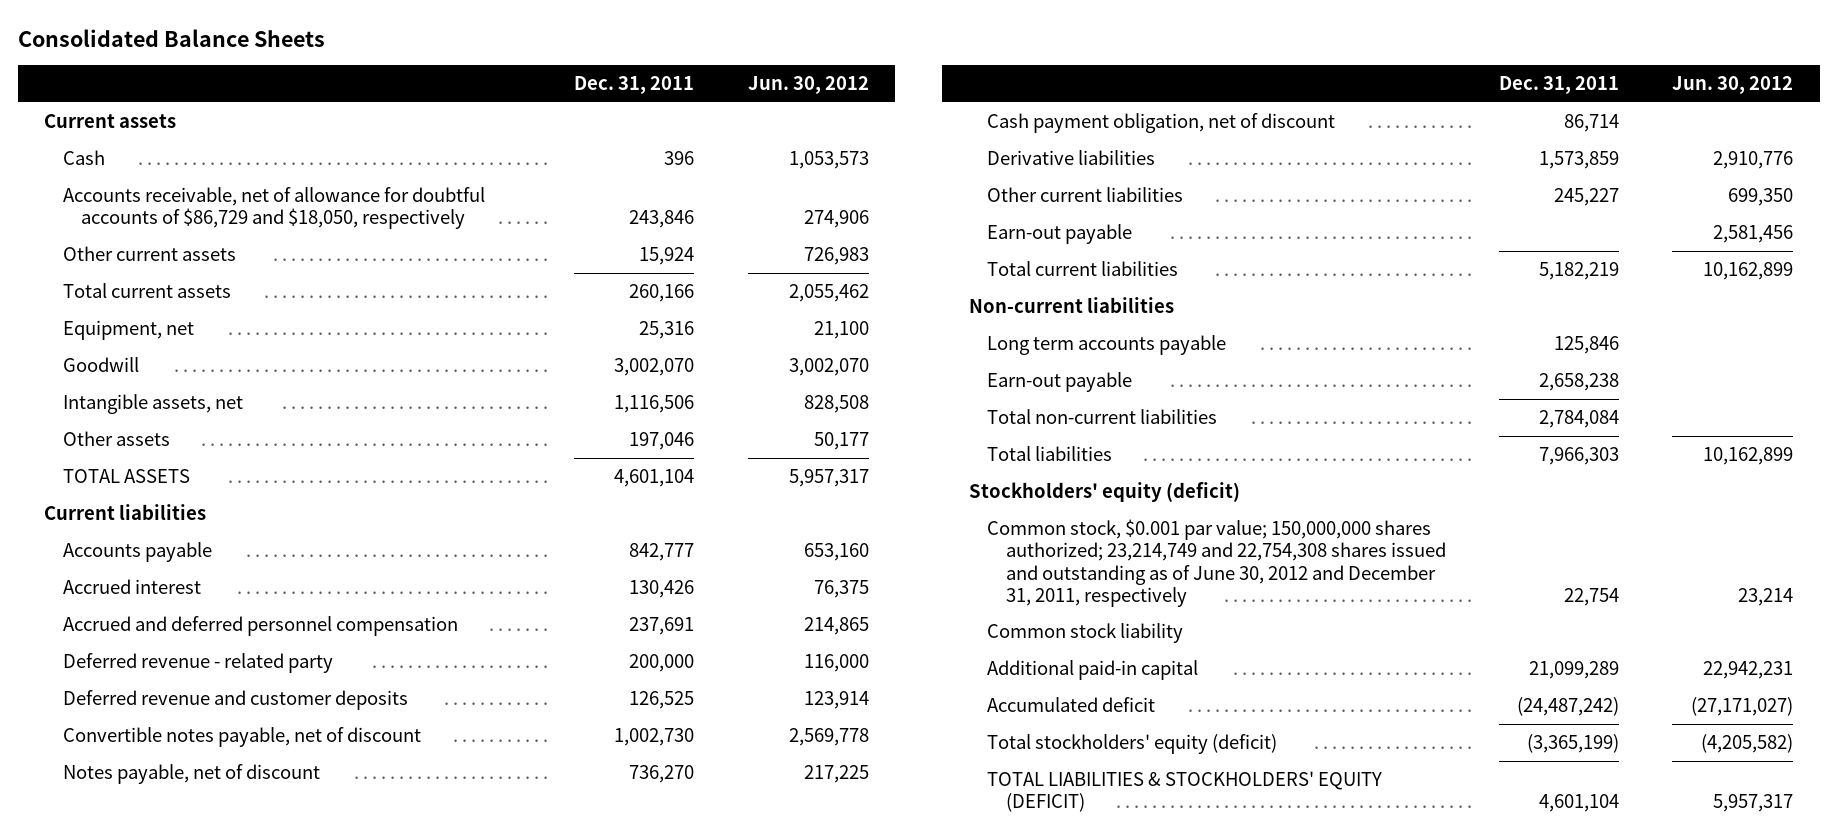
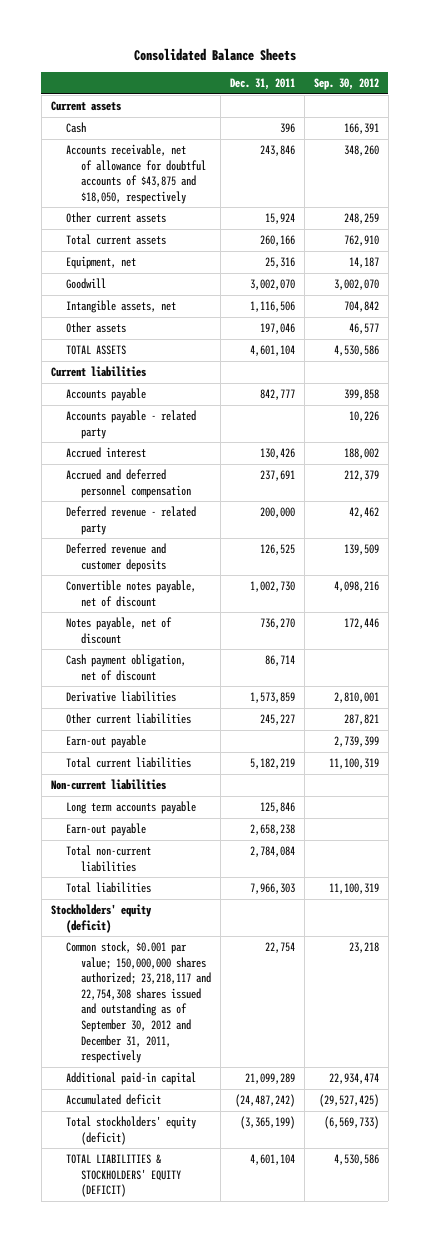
[747,76,869,95] Jun. 30, 2012 -> none
none -> [313,78,379,91] Sep. 30, 2012
[62,187,485,230] Accounts receivable, net of allowance for doubtful accounts of $86,729 and $18,050, respectively -> [65,144,206,204] Accounts receivable, net of allowance for doubtful accounts of $43,875 and $18,050, respectively
none -> [65,410,196,439] Accounts payable - related party
[987,623,1184,644] Common stock liability -> none
[987,519,1446,607] Common stock, $0.001 par value; 150,000,000 shares authorized; 23,214,749 and 22,754,308 shares issued and outstanding as of June 30, 2012 and December 31, 2011, respectively -> [65,941,211,1064] Common stock, $0.001 par value; 150,000,000 shares authorized; 23,218,117 and 22,754,308 shares issued and outstanding as of September 30, 2012 and December 31, 2011, respectively

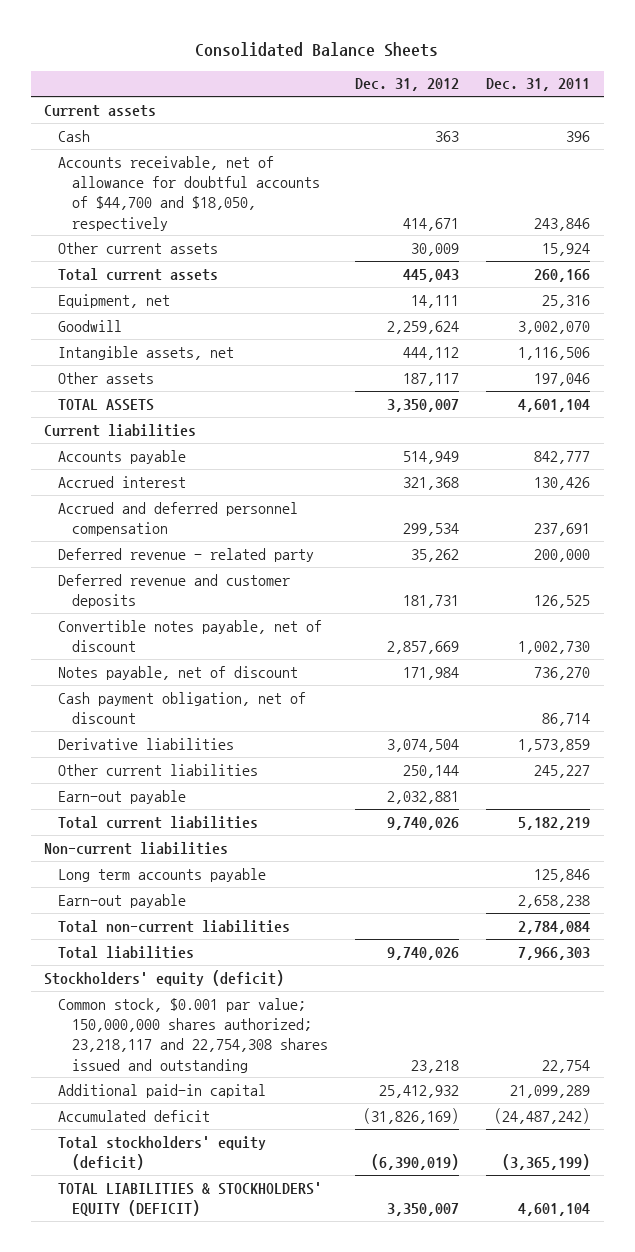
[313,78,379,91] Sep. 30, 2012 -> none
none -> [355,78,460,92] Dec. 31, 2012
[65,144,206,204] Accounts receivable, net of allowance for doubtful accounts of $43,875 and $18,050, respectively -> [58,155,321,231] Accounts receivable, net of allowance for doubtful accounts of $44,700 and $18,050, respectively
[65,410,196,439] Accounts payable - related party -> none
[65,941,211,1064] Common stock, $0.001 par value; 150,000,000 shares authorized; 23,218,117 and 22,754,308 shares issued and outstanding as of September 30, 2012 and December 31, 2011, respectively -> [58,997,329,1073] Common stock, $0.001 par value; 150,000,000 shares authorized; 23,218,117 and 22,754,308 shares issued and outstanding

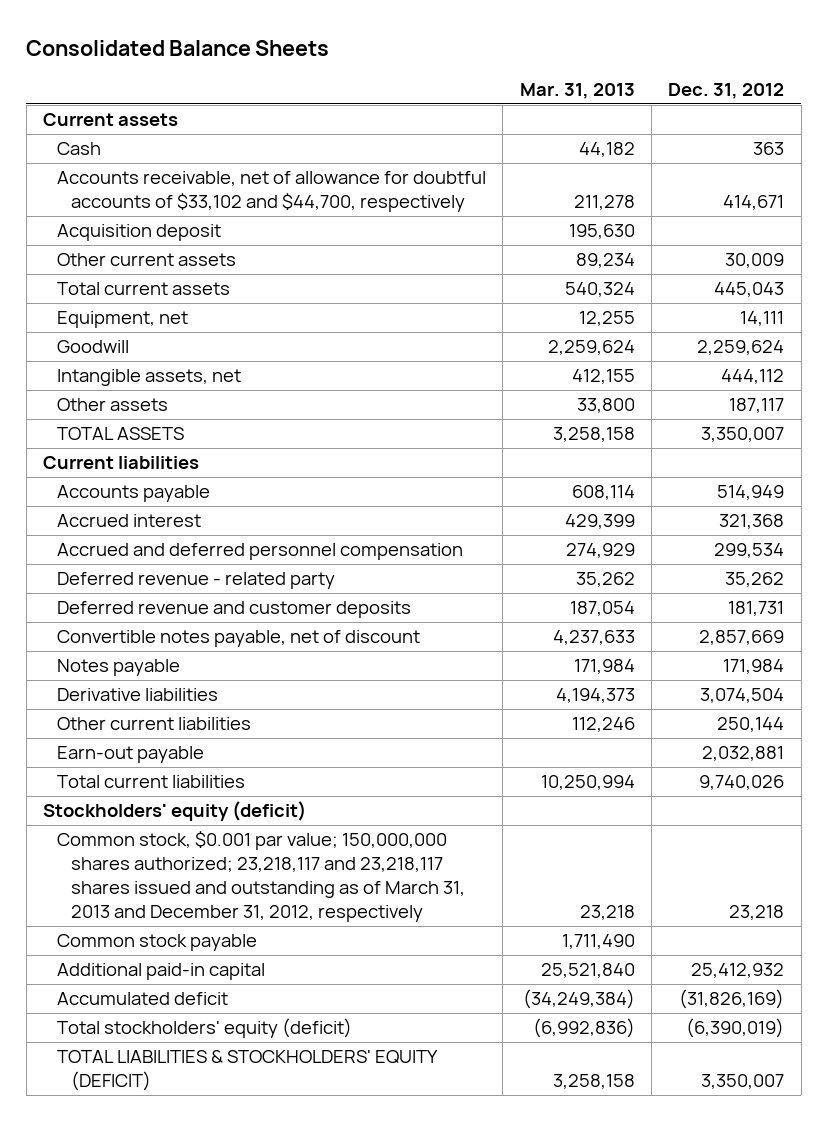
[486,78,591,92] Dec. 31, 2011 -> none
none -> [519,82,635,99] Mar. 31, 2013
[58,155,321,231] Accounts receivable, net of allowance for doubtful accounts of $44,700 and $18,050, respectively -> [57,171,487,213] Accounts receivable, net of allowance for doubtful accounts of $33,102 and $44,700, respectively
none -> [57,224,222,242] Acquisition deposit
[58,691,307,725] Cash payment obligation, net of discount -> none
[58,665,299,680] Notes payable, net of discount -> [57,659,181,677] Notes payable
[44,841,229,855] Non-current liabilities -> none
[58,867,267,882] Long term accounts payable -> none
[58,893,187,908] Earn-out payable -> none
[58,919,291,933] Total non-current liabilities -> none
[58,945,195,959] Total liabilities -> none
[58,997,329,1073] Common stock, $0.001 par value; 150,000,000 shares authorized; 23,218,117 and 22,754,308 shares issued and outstanding -> [57,831,465,923] Common stock, $0.001 par value; 150,000,000 shares authorized; 23,218,117 and 23,218,117 shares issued and outstanding as of March 31, 2013 and December 31, 2012, respectively
none -> [57,934,258,952] Common stock payable

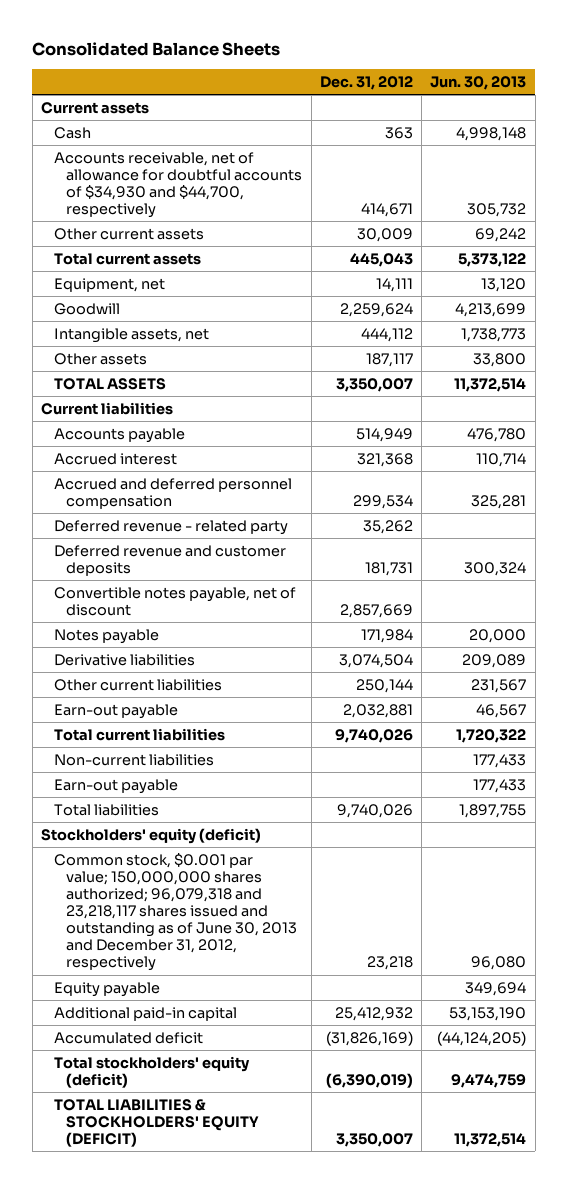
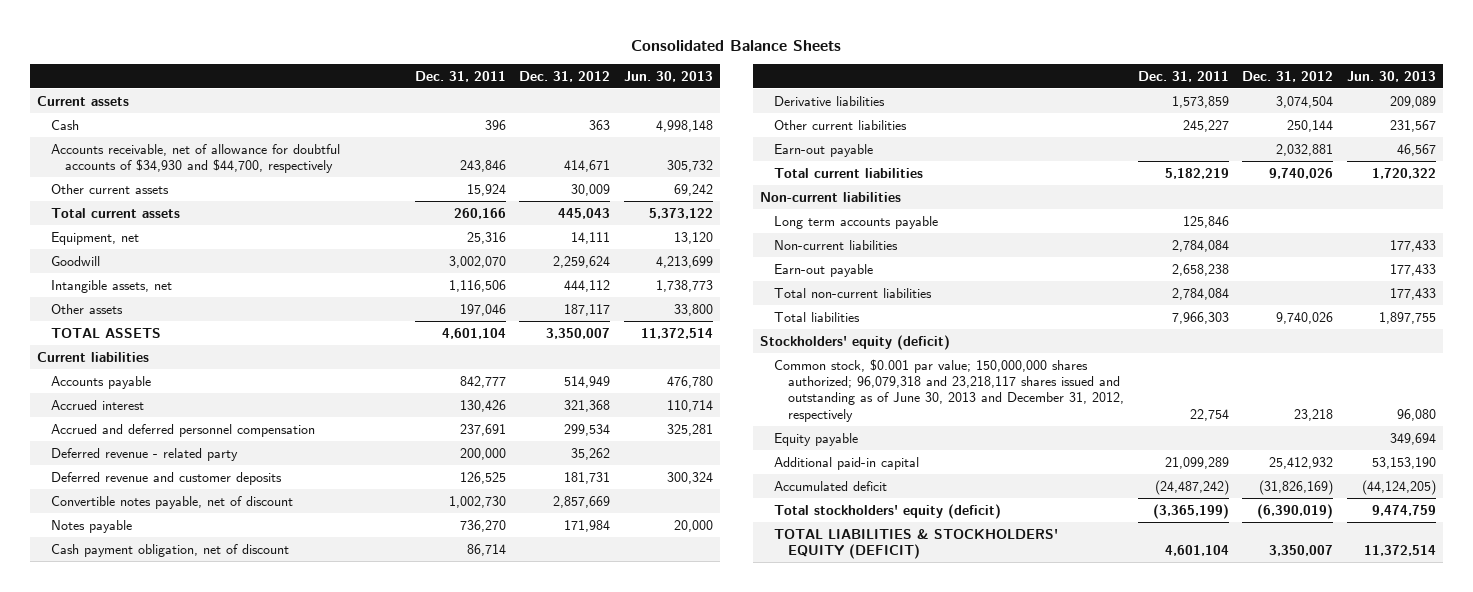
none -> [414,70,506,82] Dec. 31, 2011
none -> [50,543,289,557] Cash payment obligation, net of discount
none -> [759,191,901,202] Non-current liabilities
none -> [773,215,938,229] Long term accounts payable
none -> [773,287,932,298] Total non-current liabilities

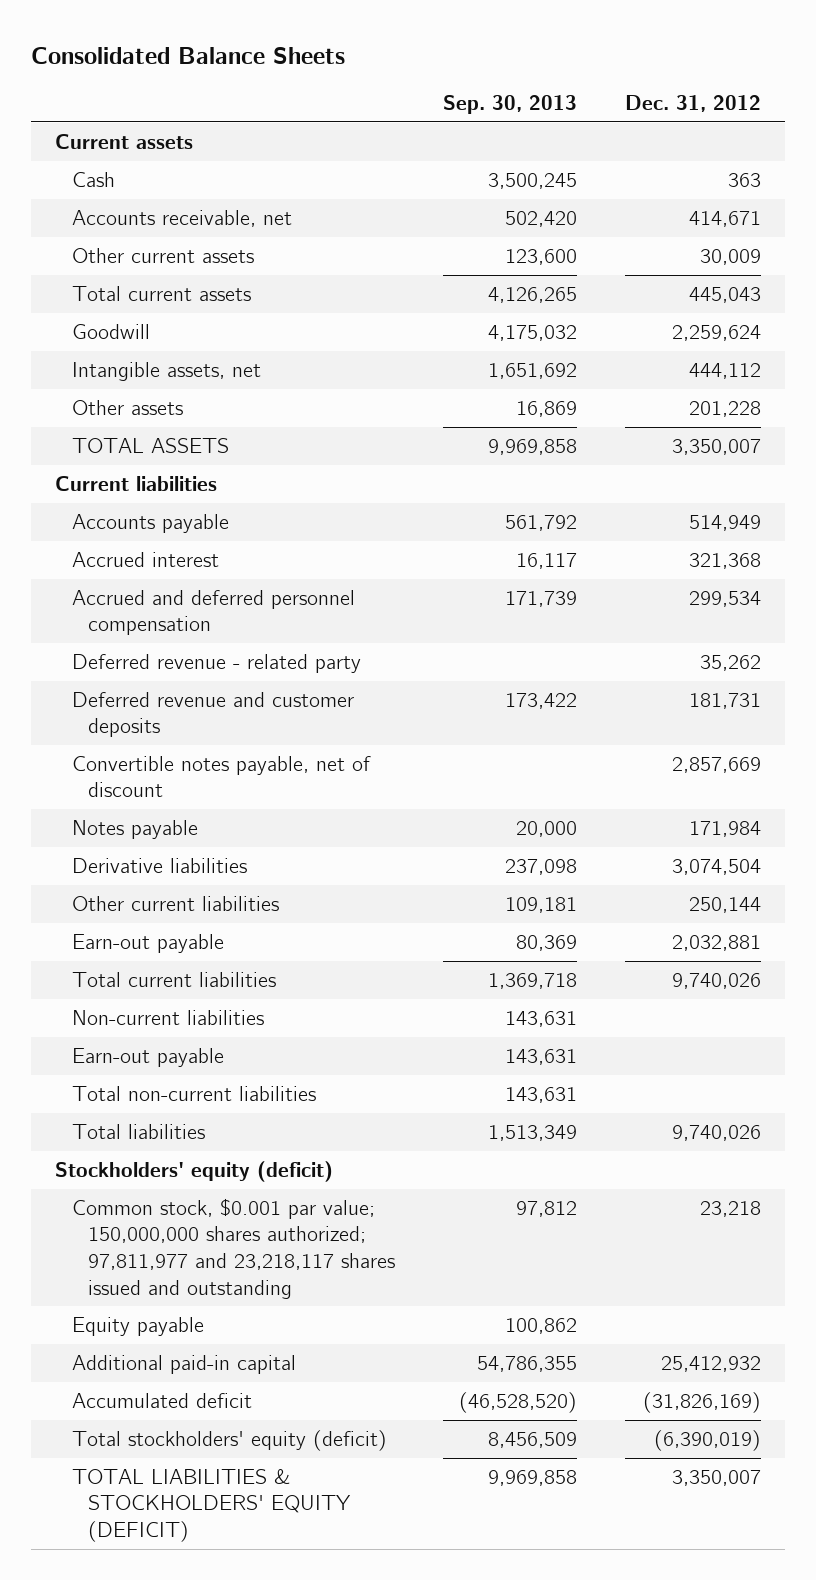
[414,70,506,82] Dec. 31, 2011 -> none
[623,70,713,82] Jun. 30, 2013 -> none
none -> [443,95,578,115] Sep. 30, 2013
[50,143,340,174] Accounts receivable, net of allowance for doubtful accounts of $34,930 and $44,700, respectively -> [71,209,292,227] Accounts receivable, net
[50,231,139,245] Equipment, net -> none
[564,303,611,316] 187,117 -> [688,400,761,417] 201,228
[50,543,289,557] Cash payment obligation, net of discount -> none
[773,215,938,229] Long term accounts payable -> none
[773,239,898,250] Non-current liabilities -> none
[773,358,1125,422] Common stock, $0.001 par value; 150,000,000 shares authorized; 96,079,318 and 23,218,117 shares issued and outstanding as of June 30, 2013 and December 31, 2012, respectively -> [71,1197,396,1299] Common stock, $0.001 par value; 150,000,000 shares authorized; 97,811,977 and 23,218,117 shares issued and outstanding

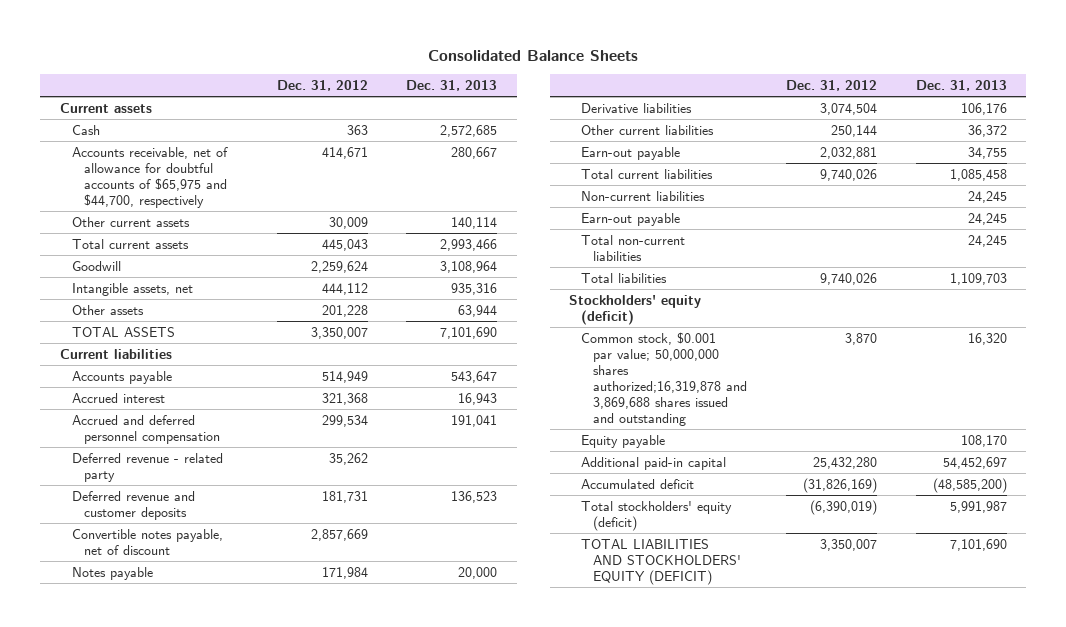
[443,95,578,115] Sep. 30, 2013 -> none
none -> [406,80,498,92] Dec. 31, 2013
[71,209,292,227] Accounts receivable, net -> [71,146,228,208] Accounts receivable, net of allowance for doubtful accounts of $65,975 and $44,700, respectively
[71,1197,396,1299] Common stock, $0.001 par value; 150,000,000 shares authorized; 97,811,977 and 23,218,117 shares issued and outstanding -> [581,331,748,426] Common stock, $0.001 par value; 50,000,000 shares authorized;16,319,878 and 3,869,688 shares issued and outstanding
[699,1200,761,1217] 23,218 -> [845,332,878,345] 3,870
[660,1355,761,1372] 25,412,932 -> [813,456,878,469] 25,432,280
[71,1468,352,1543] TOTAL LIABILITIES & STOCKHOLDERS' EQUITY (DEFICIT) -> [581,538,742,585] TOTAL LIABILITIES AND STOCKHOLDERS' EQUITY (DEFICIT)

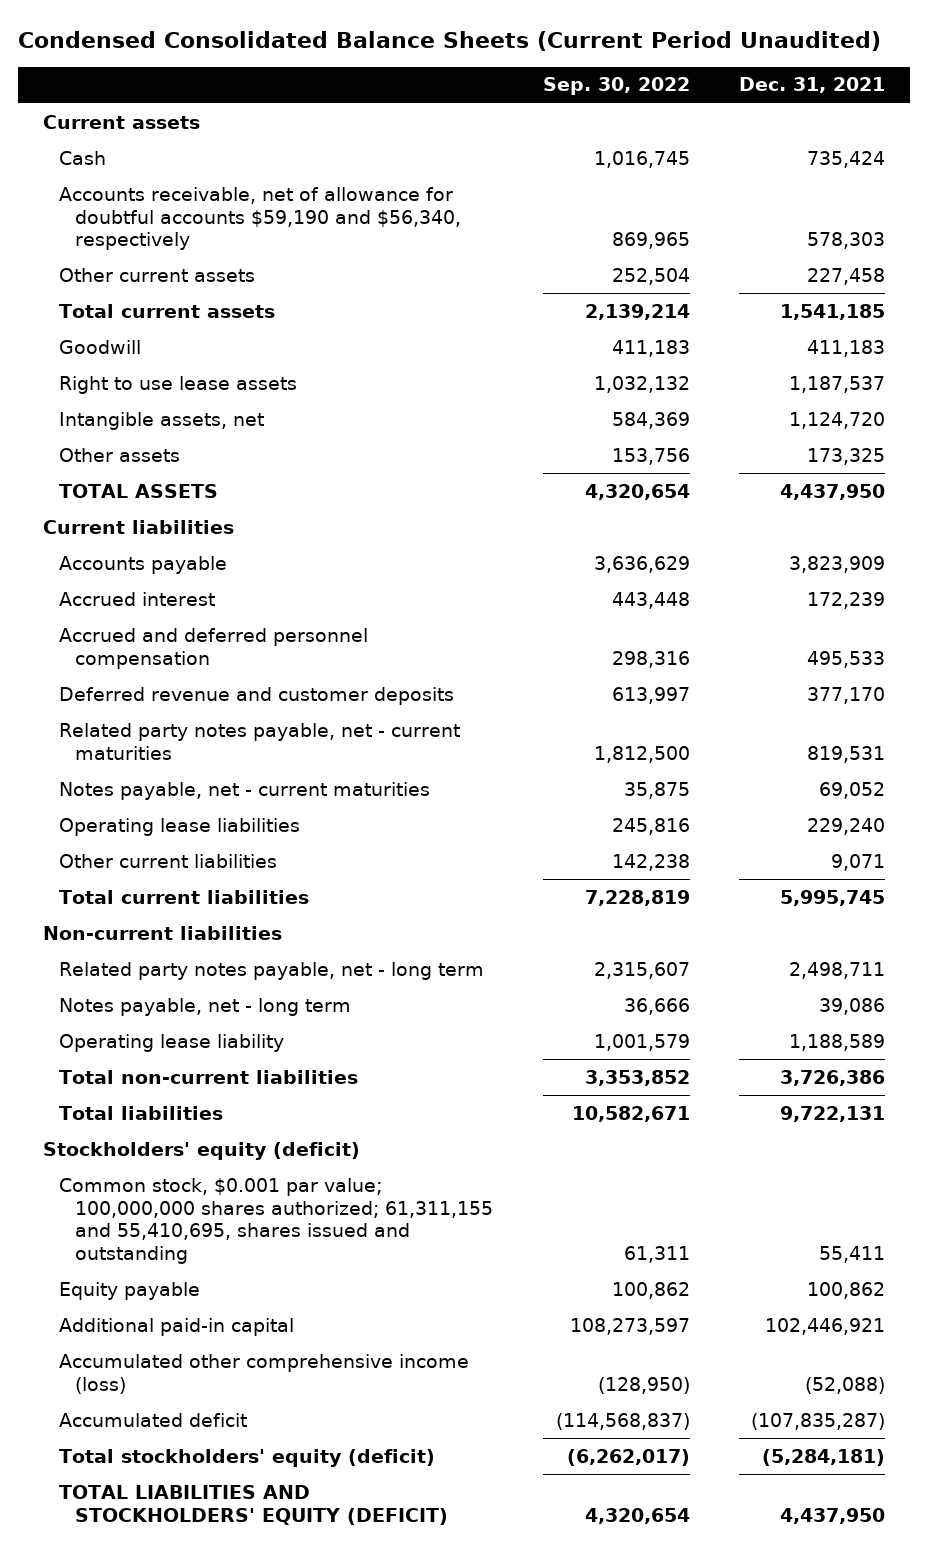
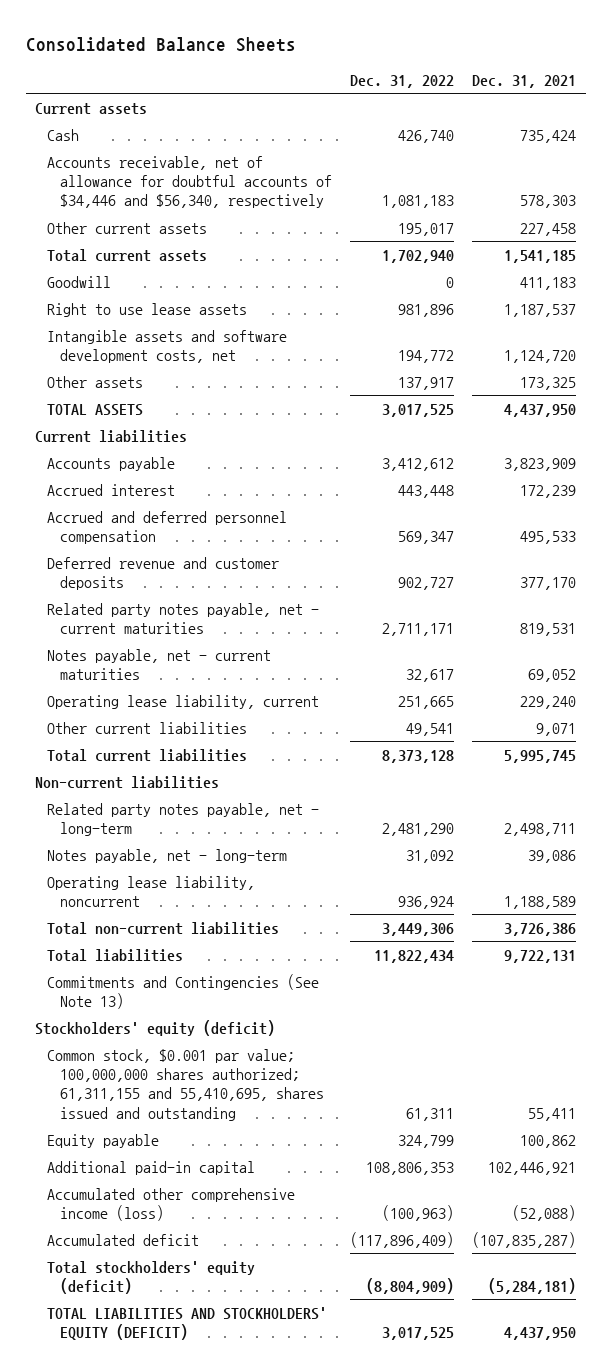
[18,30,882,51] Condensed Consolidated Balance Sheets (Current Period Unaudited) -> [25,37,296,53] Consolidated Balance Sheets
[542,77,690,96] Sep. 30, 2022 -> none
none -> [350,74,455,88] Dec. 31, 2022
[59,186,462,251] Accounts receivable, net of allowance for doubtful accounts $59,190 and $56,340, respectively -> [47,155,332,209] Accounts receivable, net of allowance for doubtful accounts of $34,446 and $56,340, respectively
[59,411,265,430] Intangible assets, net -> [47,329,288,363] Intangible assets and software development costs, net
[59,817,301,836] Operating lease liabilities -> [47,694,320,709] Operating lease liability, current
[59,961,485,980] Related party notes payable, net - long term -> [47,802,320,836] Related party notes payable, net - long-term
[59,997,352,1016] Notes payable, net - long term -> [47,848,288,863] Notes payable, net - long-term
[59,1033,285,1052] Operating lease liability -> [47,875,256,907] Operating lease liability, noncurrent
none -> [47,973,320,1009] Commitments and Contingencies (See Note 13)

